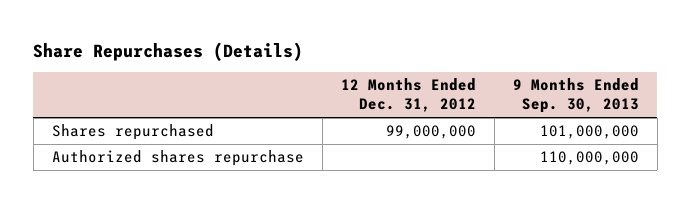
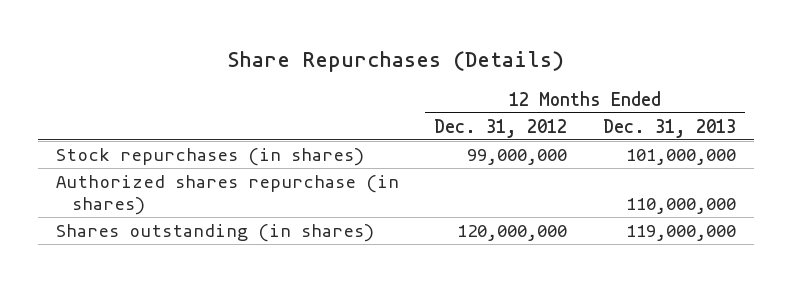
[512,78,639,114] 9 Months Ended Sep. 30, 2013 -> none
none -> [603,118,737,138] Dec. 31, 2013
[51,124,214,141] Shares repurchased -> [55,147,364,166] Stock repurchases (in shares)
[51,150,304,167] Authorized shares repurchase -> [55,174,399,215] Authorized shares repurchase (in shares)
none -> [55,223,374,242] Shares outstanding (in shares)

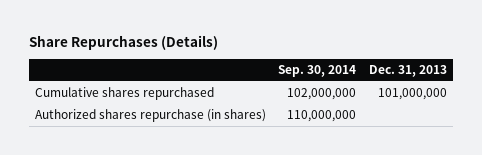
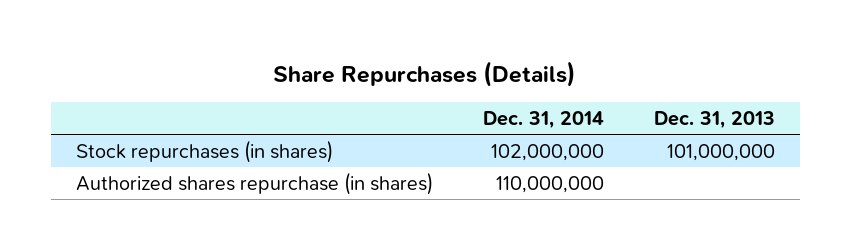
[278,65,357,78] Sep. 30, 2014 -> none
none -> [482,110,604,129] Dec. 31, 2014
[35,87,215,101] Cumulative shares repurchased -> [75,139,333,163] Stock repurchases (in shares)

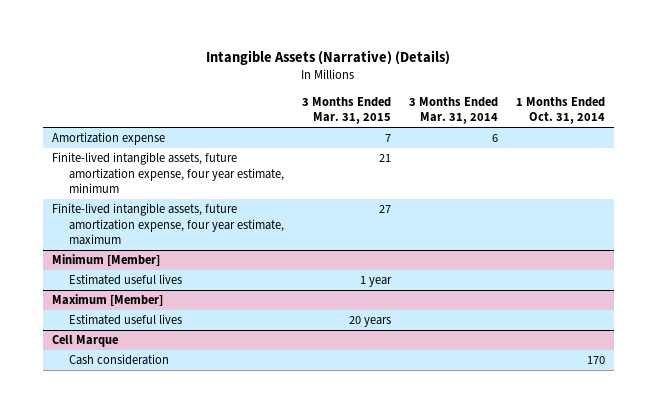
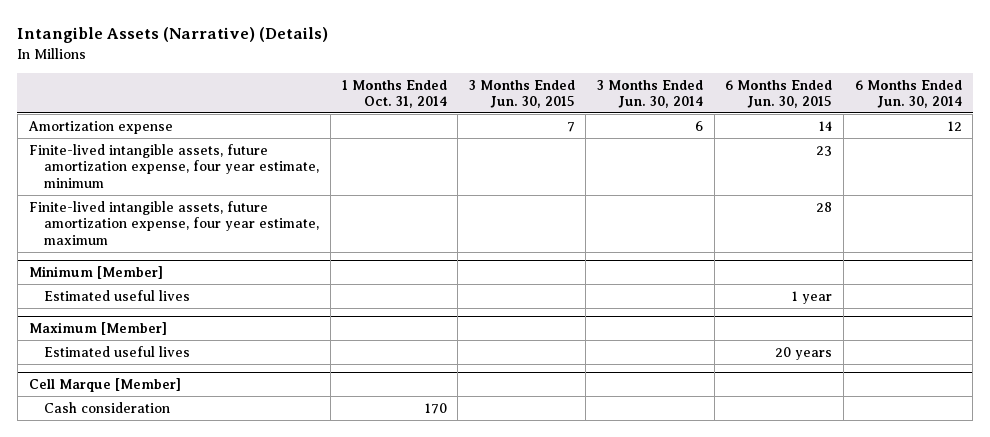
[301,96,391,125] 3 Months Ended Mar. 31, 2015 -> none
[408,96,498,125] 3 Months Ended Mar. 31, 2014 -> none
none -> [468,79,575,108] 3 Months Ended Jun. 30, 2015
none -> [597,79,704,108] 3 Months Ended Jun. 30, 2014
none -> [725,79,833,108] 6 Months Ended Jun. 30, 2015
none -> [854,79,962,108] 6 Months Ended Jun. 30, 2014
[51,335,118,348] Cell Marque -> [28,378,181,393] Cell Marque [Member]

